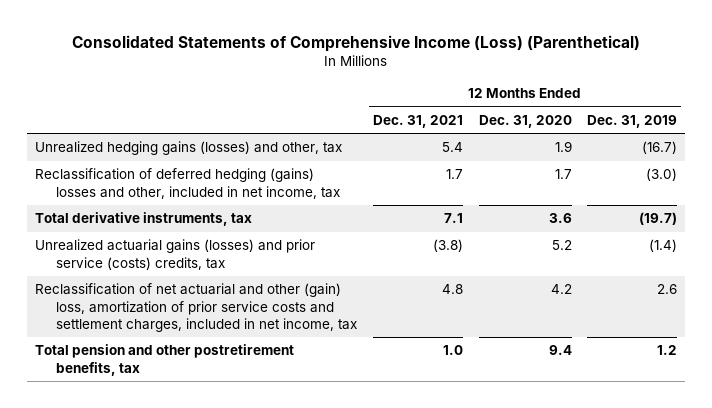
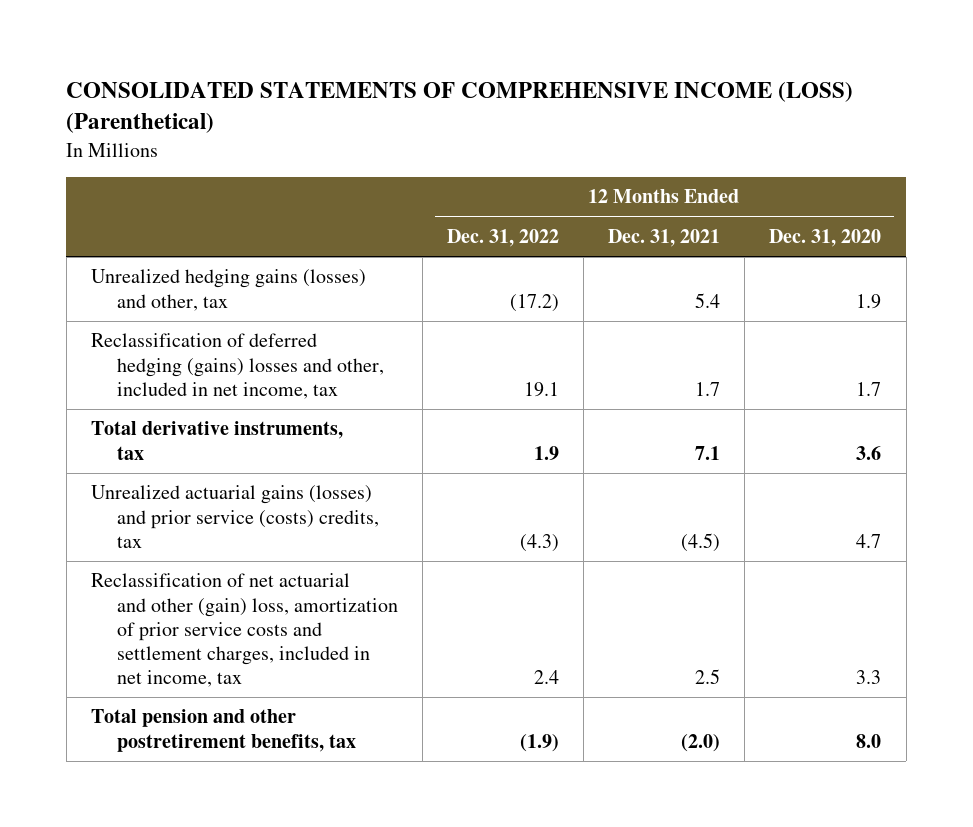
[72,34,641,52] Consolidated Statements of Comprehensive Income (Loss) (Parenthetical) -> [66,81,854,134] CONSOLIDATED STATEMENTS OF COMPREHENSIVE INCOME (LOSS) (Parenthetical)
[587,114,678,128] Dec. 31, 2019 -> none
none -> [446,228,559,247] Dec. 31, 2022
[432,239,463,253] (3.8) -> [681,532,721,552] (4.5)
[551,240,572,251] 5.2 -> [856,533,882,548] 4.7
[441,284,463,295] 4.8 -> [695,668,721,684] 2.5
[550,284,572,295] 4.2 -> [856,669,882,684] 3.3
[442,345,463,356] 1.0 -> [681,733,721,752] (2.0)
[548,345,572,356] 9.4 -> [856,733,882,748] 8.0

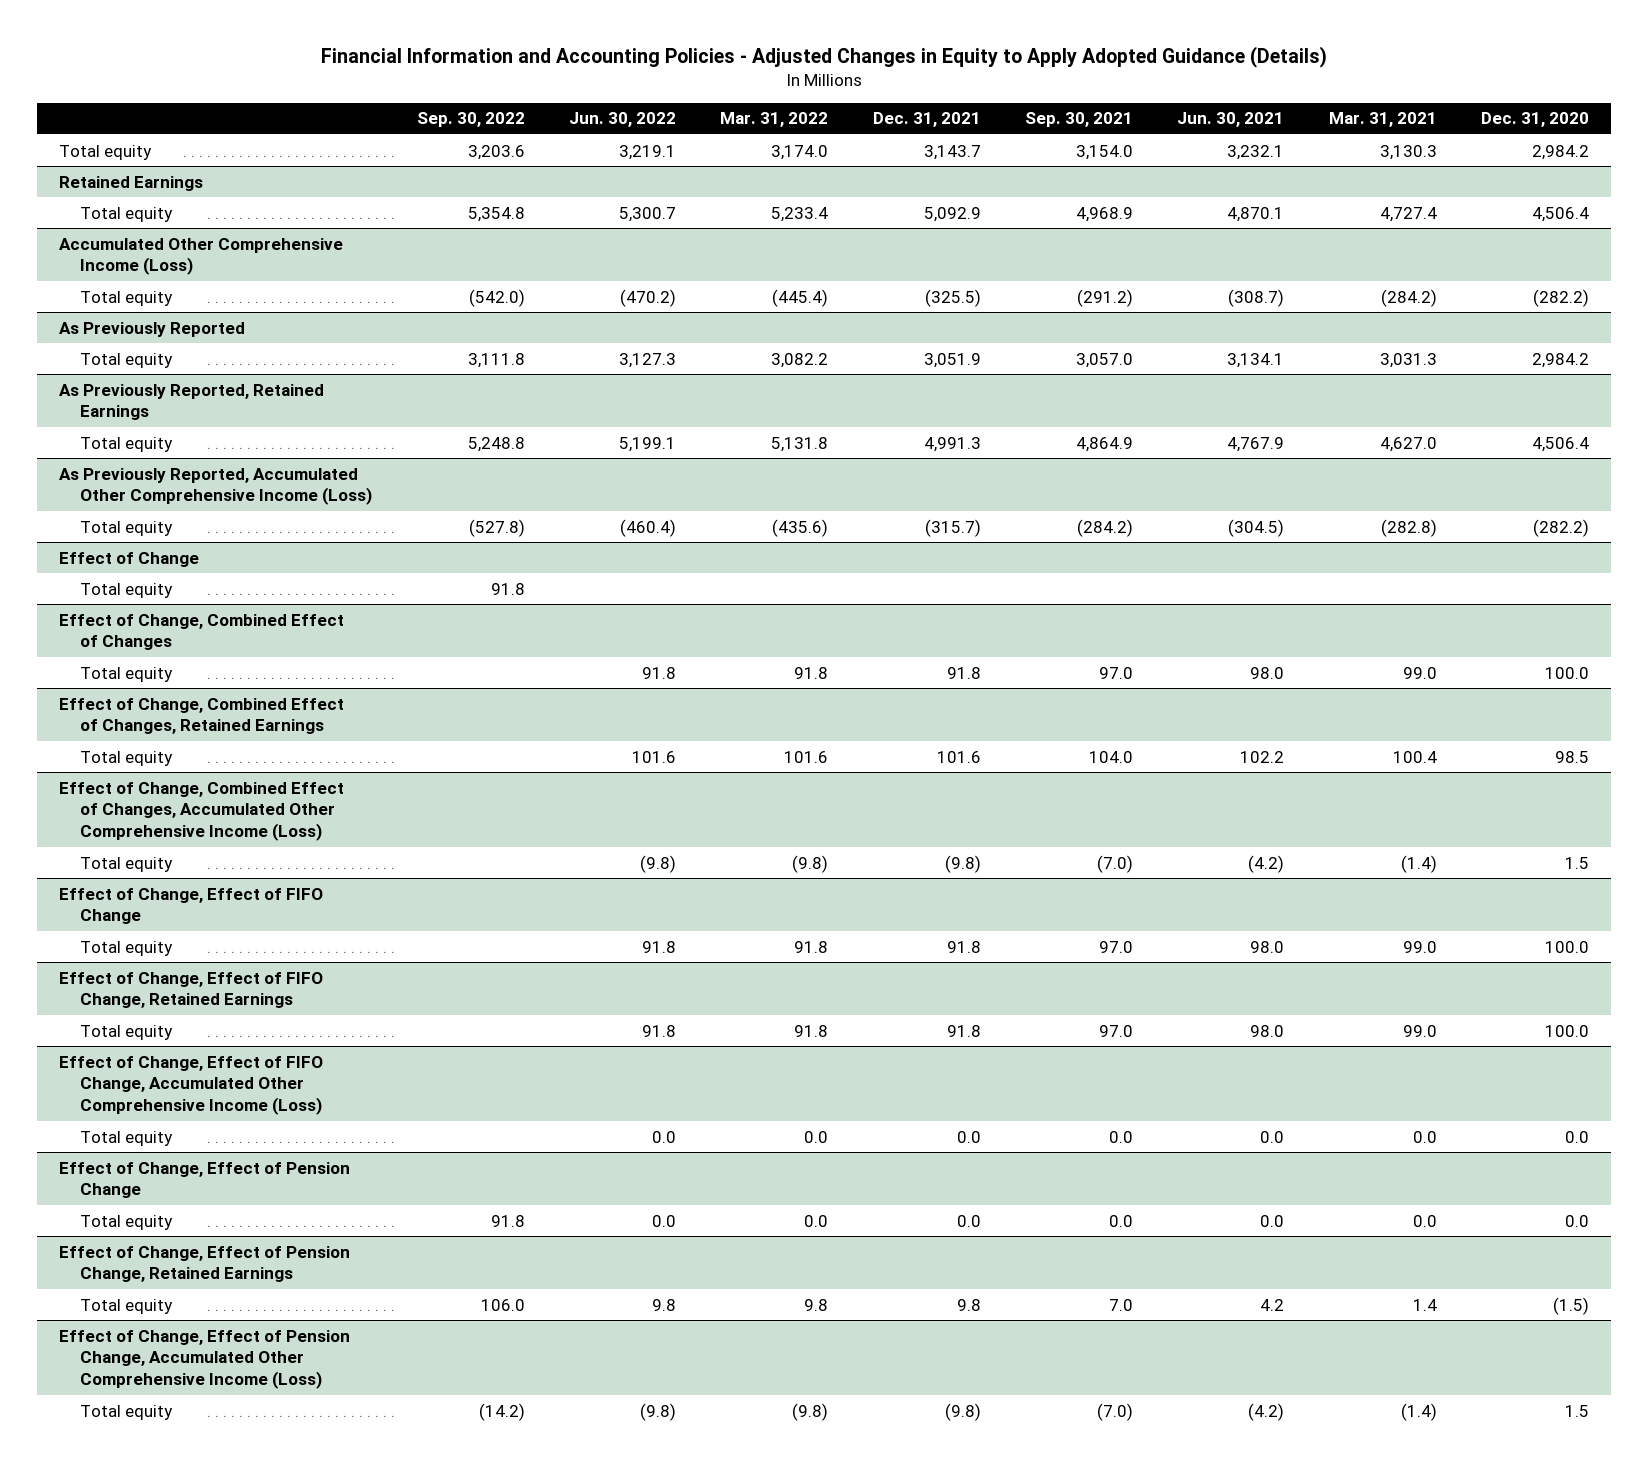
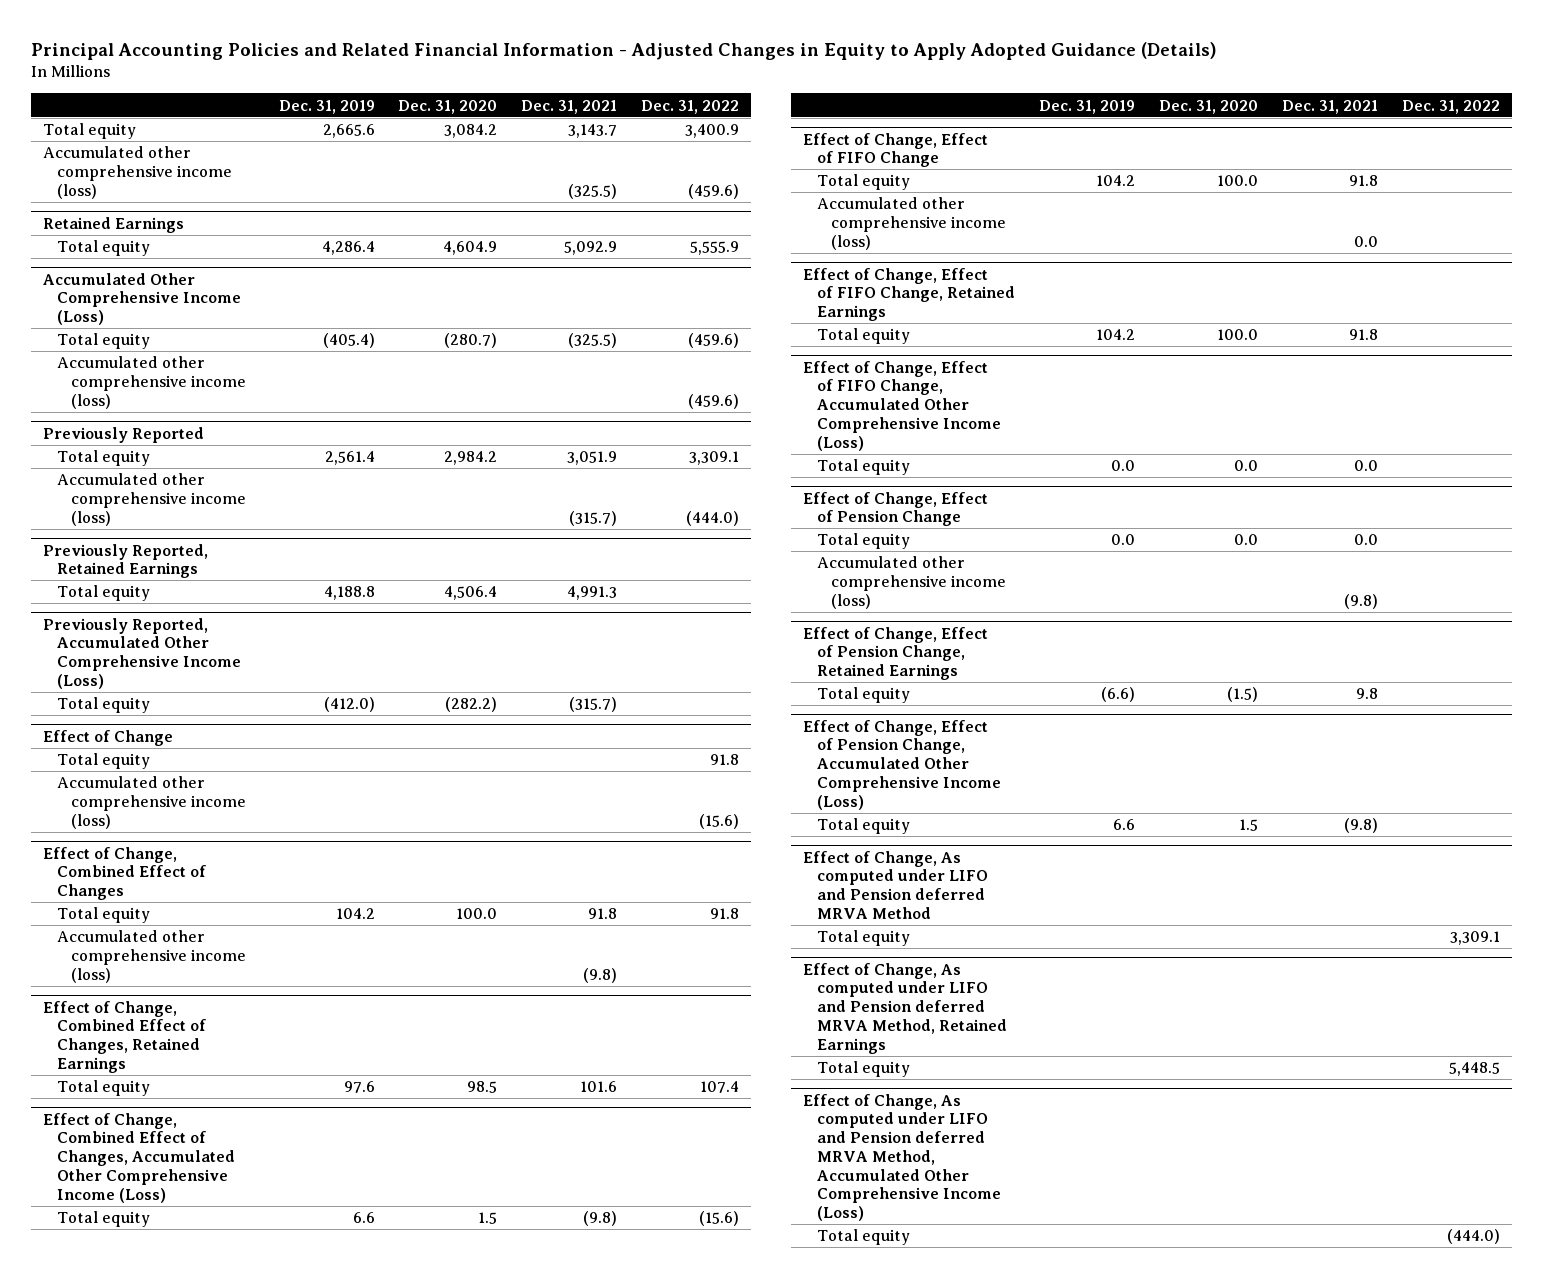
[321,46,1328,69] Financial Information and Accounting Policies - Adjusted Changes in Equity to Apply Adopted Guidance (Details) -> [30,41,1217,60] Principal Accounting Policies and Related Financial Information - Adjusted Changes in Equity to Apply Adopted Guidance (Details)
[416,112,525,128] Sep. 30, 2022 -> none
[569,112,677,128] Jun. 30, 2022 -> none
[720,112,829,128] Mar. 31, 2022 -> none
[1025,112,1134,128] Sep. 30, 2021 -> none
[1177,112,1285,128] Jun. 30, 2021 -> none
[1328,112,1437,128] Mar. 31, 2021 -> none
none -> [278,99,375,114] Dec. 31, 2019
none -> [641,99,740,114] Dec. 31, 2022
[1532,144,1590,160] 2,984.2 -> [444,124,498,139] 3,084.2
none -> [42,146,232,199] Accumulated other comprehensive income (loss)
[1532,206,1590,222] 4,506.4 -> [443,241,498,256] 4,604.9
[1533,288,1590,307] (282.2) -> [444,333,498,349] (280.7)
none -> [56,356,246,409] Accumulated other comprehensive income (loss)
[59,321,246,337] As Previously Reported -> [42,426,204,443] Previously Reported
none -> [56,473,246,526] Accumulated other comprehensive income (loss)
[59,383,325,421] As Previously Reported, Retained Earnings -> [42,543,208,579] Previously Reported, Retained Earnings
[59,467,373,506] As Previously Reported, Accumulated Other Comprehensive Income (Loss) -> [42,617,241,689] Previously Reported, Accumulated Other Comprehensive Income (Loss)
none -> [56,776,246,829] Accumulated other comprehensive income (loss)
none -> [56,930,246,983] Accumulated other comprehensive income (loss)
none -> [817,197,1007,250] Accumulated other comprehensive income (loss)
none -> [817,556,1007,609] Accumulated other comprehensive income (loss)
none -> [803,850,989,919] Effect of Change, As computed under LIFO and Pension deferred MRVA Method
none -> [817,930,911,947] Total equity
none -> [803,962,1008,1054] Effect of Change, As computed under LIFO and Pension deferred MRVA Method, Retained Earnings
none -> [817,1061,911,1078] Total equity
none -> [803,1093,1002,1222] Effect of Change, As computed under LIFO and Pension deferred MRVA Method, Accumulated Other Comprehensive Income (Loss)
none -> [817,1229,911,1246] Total equity

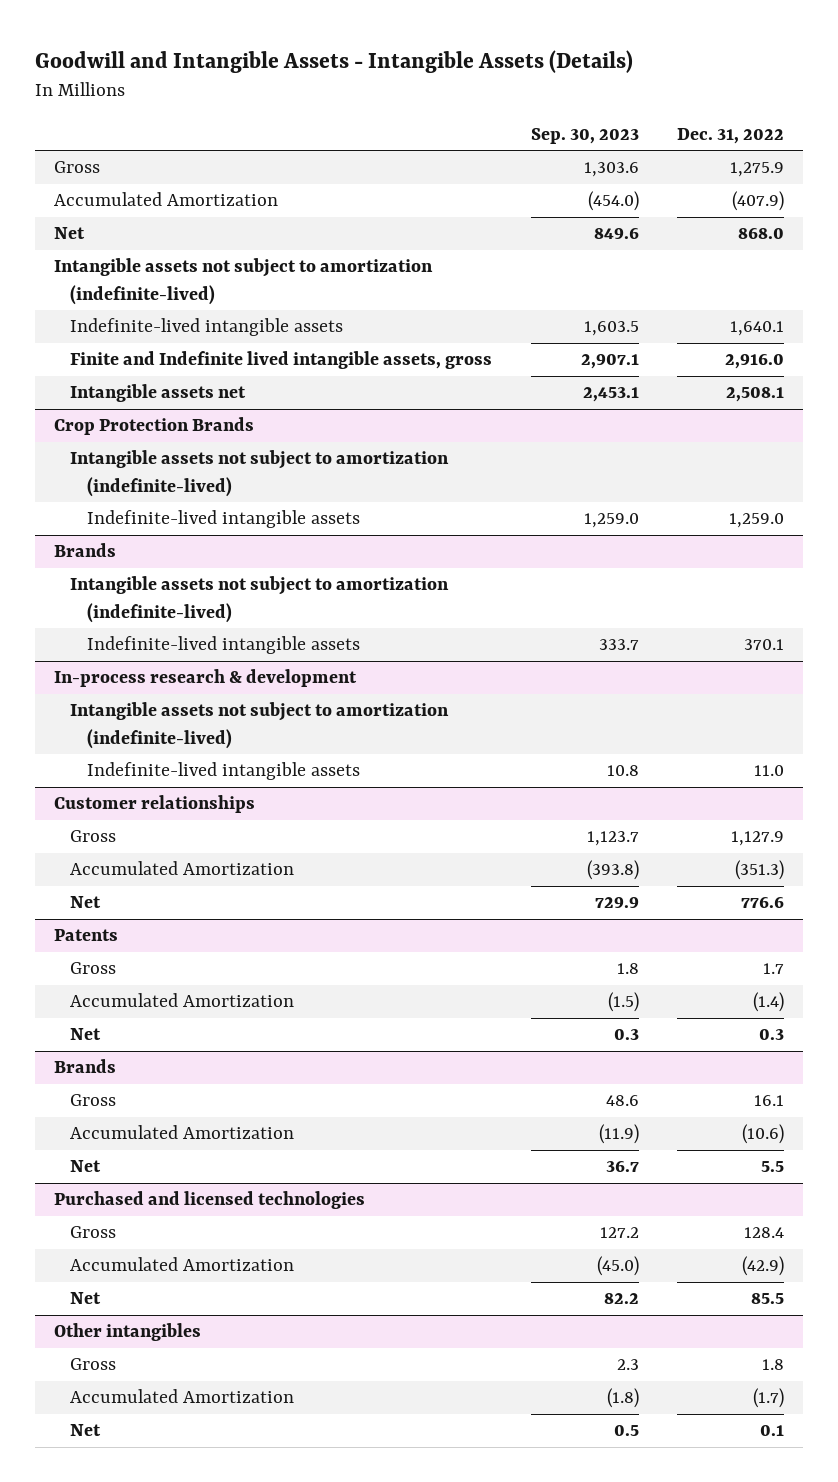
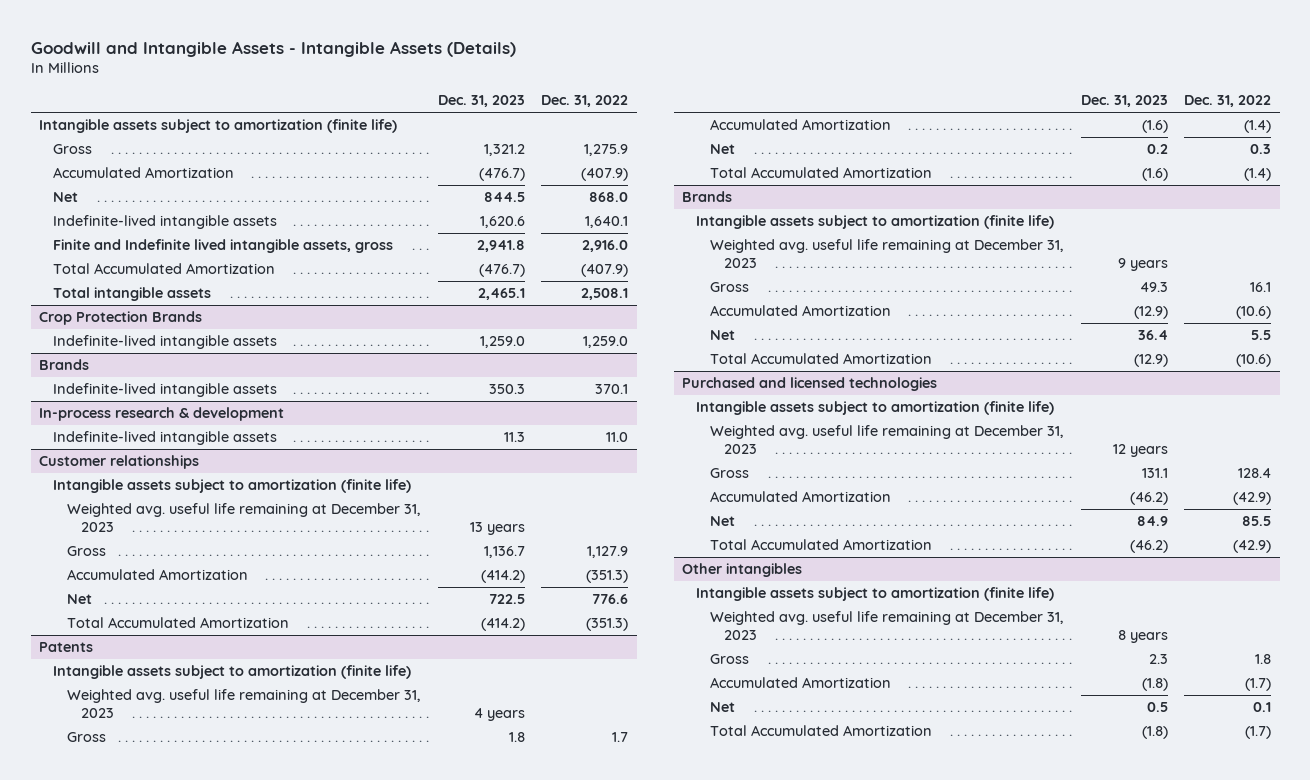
[530,127,639,144] Sep. 30, 2023 -> none
none -> [437,95,525,108] Dec. 31, 2023
none -> [39,119,398,134] Intangible assets subject to amortization (finite life)
[54,258,434,305] Intangible assets not subject to amortization (indefinite-lived) -> none
none -> [52,263,275,275] Total Accumulated Amortization
[70,384,247,403] Intangible assets net -> [52,287,211,302] Total intangible assets
[70,450,450,497] Intangible assets not subject to amortization (indefinite-lived) -> none
[70,576,450,623] Intangible assets not subject to amortization (indefinite-lived) -> none
[70,702,450,749] Intangible assets not subject to amortization (indefinite-lived) -> none
none -> [52,479,411,494] Intangible assets subject to amortization (finite life)
none -> [66,503,421,532] Weighted avg. useful life remaining at December 31, 2023
none -> [66,617,289,629] Total Accumulated Amortization
none -> [52,665,411,680] Intangible assets subject to amortization (finite life)
none -> [66,689,421,718] Weighted avg. useful life remaining at December 31, 2023
none -> [709,167,932,179] Total Accumulated Amortization
none -> [695,215,1054,230] Intangible assets subject to amortization (finite life)
none -> [709,239,1064,268] Weighted avg. useful life remaining at December 31, 2023
none -> [709,353,932,365] Total Accumulated Amortization
none -> [695,401,1054,416] Intangible assets subject to amortization (finite life)
none -> [709,425,1064,454] Weighted avg. useful life remaining at December 31, 2023
none -> [709,539,932,551] Total Accumulated Amortization
none -> [695,587,1054,602] Intangible assets subject to amortization (finite life)
none -> [709,611,1064,640] Weighted avg. useful life remaining at December 31, 2023
none -> [709,725,932,737] Total Accumulated Amortization

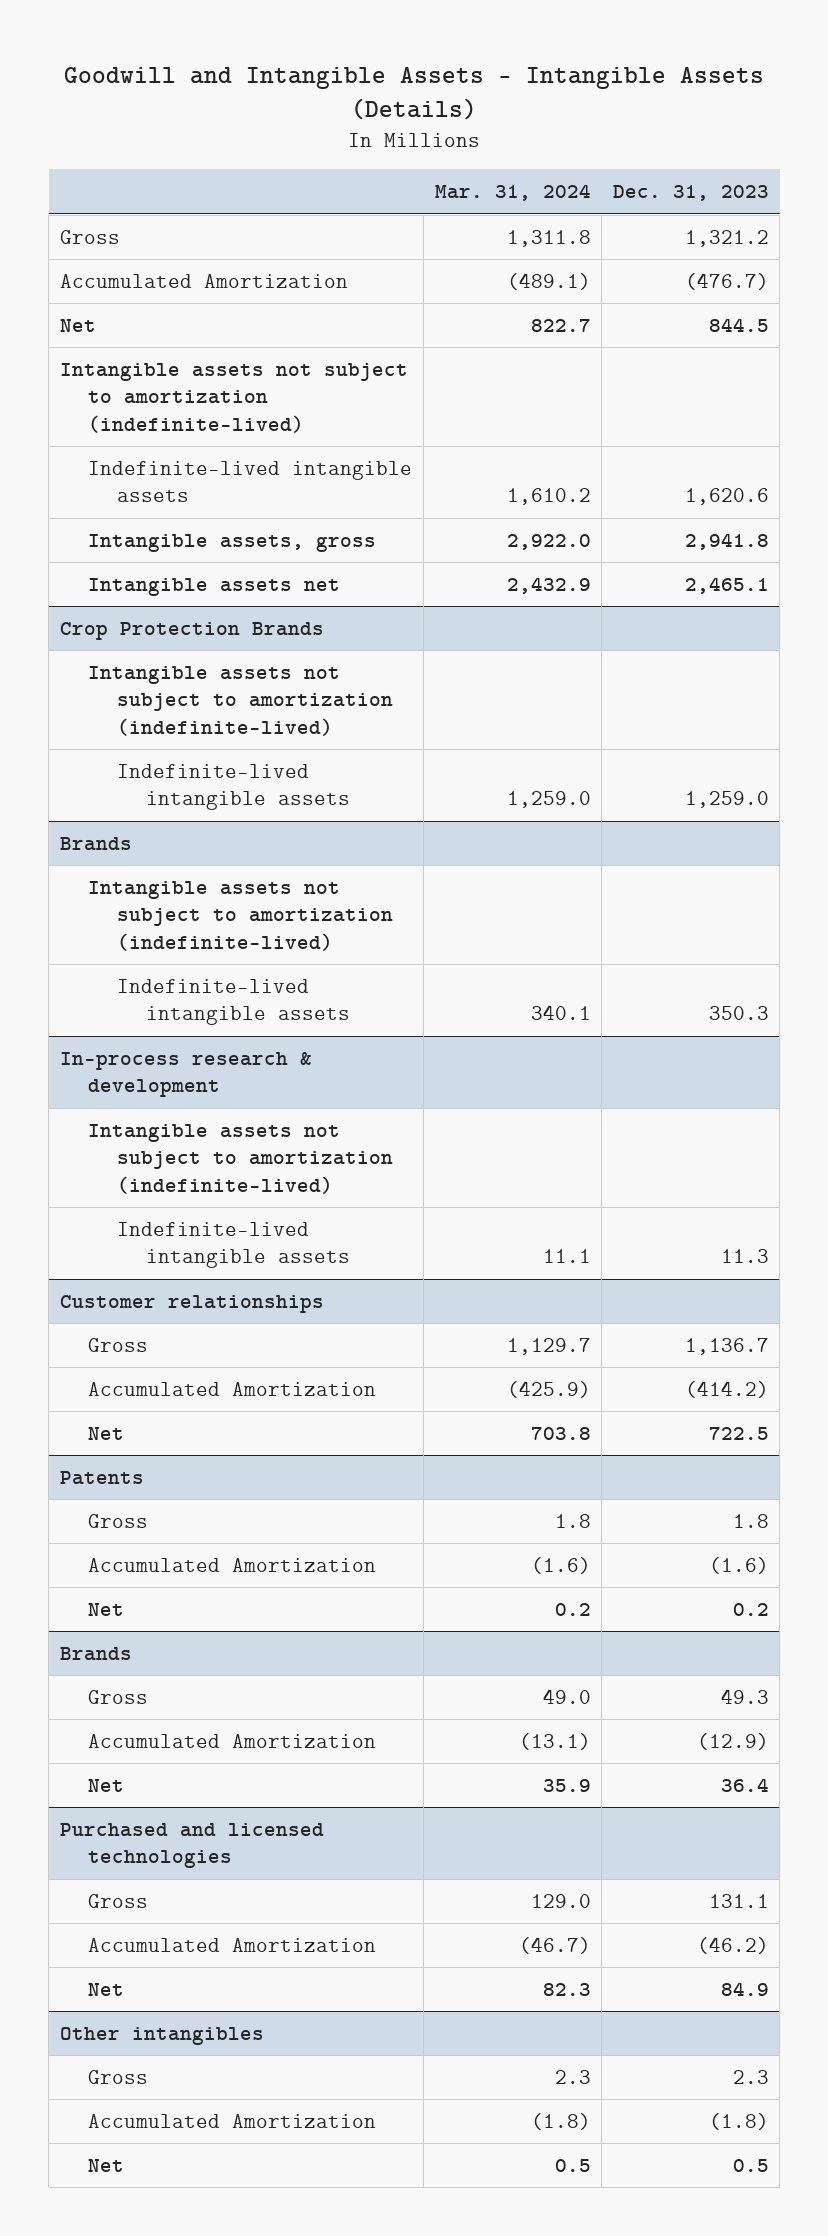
[541,95,629,108] Dec. 31, 2022 -> none
none -> [434,184,591,202] Mar. 31, 2024
[39,119,398,134] Intangible assets subject to amortization (finite life) -> none
none -> [59,362,408,433] Intangible assets not subject to amortization (indefinite-lived)
[52,263,275,275] Total Accumulated Amortization -> none
[52,239,393,254] Finite and Indefinite lived intangible assets, gross -> [88,533,377,552] Intangible assets, gross
[52,287,211,302] Total intangible assets -> [88,577,341,596] Intangible assets net
none -> [88,665,393,736] Intangible assets not subject to amortization (indefinite-lived)
none -> [88,880,393,951] Intangible assets not subject to amortization (indefinite-lived)
none -> [88,1123,393,1194] Intangible assets not subject to amortization (indefinite-lived)
[52,479,411,494] Intangible assets subject to amortization (finite life) -> none
[66,503,421,532] Weighted avg. useful life remaining at December 31, 2023 -> none
[66,617,289,629] Total Accumulated Amortization -> none
[52,665,411,680] Intangible assets subject to amortization (finite life) -> none
[66,689,421,718] Weighted avg. useful life remaining at December 31, 2023 -> none
[709,167,932,179] Total Accumulated Amortization -> none
[695,215,1054,230] Intangible assets subject to amortization (finite life) -> none
[709,239,1064,268] Weighted avg. useful life remaining at December 31, 2023 -> none
[709,353,932,365] Total Accumulated Amortization -> none
[695,401,1054,416] Intangible assets subject to amortization (finite life) -> none
[709,425,1064,454] Weighted avg. useful life remaining at December 31, 2023 -> none
[709,539,932,551] Total Accumulated Amortization -> none
[695,587,1054,602] Intangible assets subject to amortization (finite life) -> none
[709,611,1064,640] Weighted avg. useful life remaining at December 31, 2023 -> none
[709,725,932,737] Total Accumulated Amortization -> none

